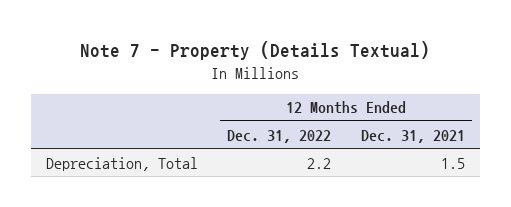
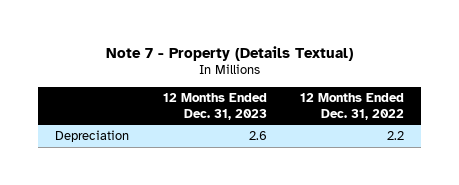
[360,129,465,143] Dec. 31, 2021 -> none
none -> [162,92,267,120] 12 Months Ended Dec. 31, 2023
[45,156,198,171] Depreciation, Total -> [55,130,130,143] Depreciation

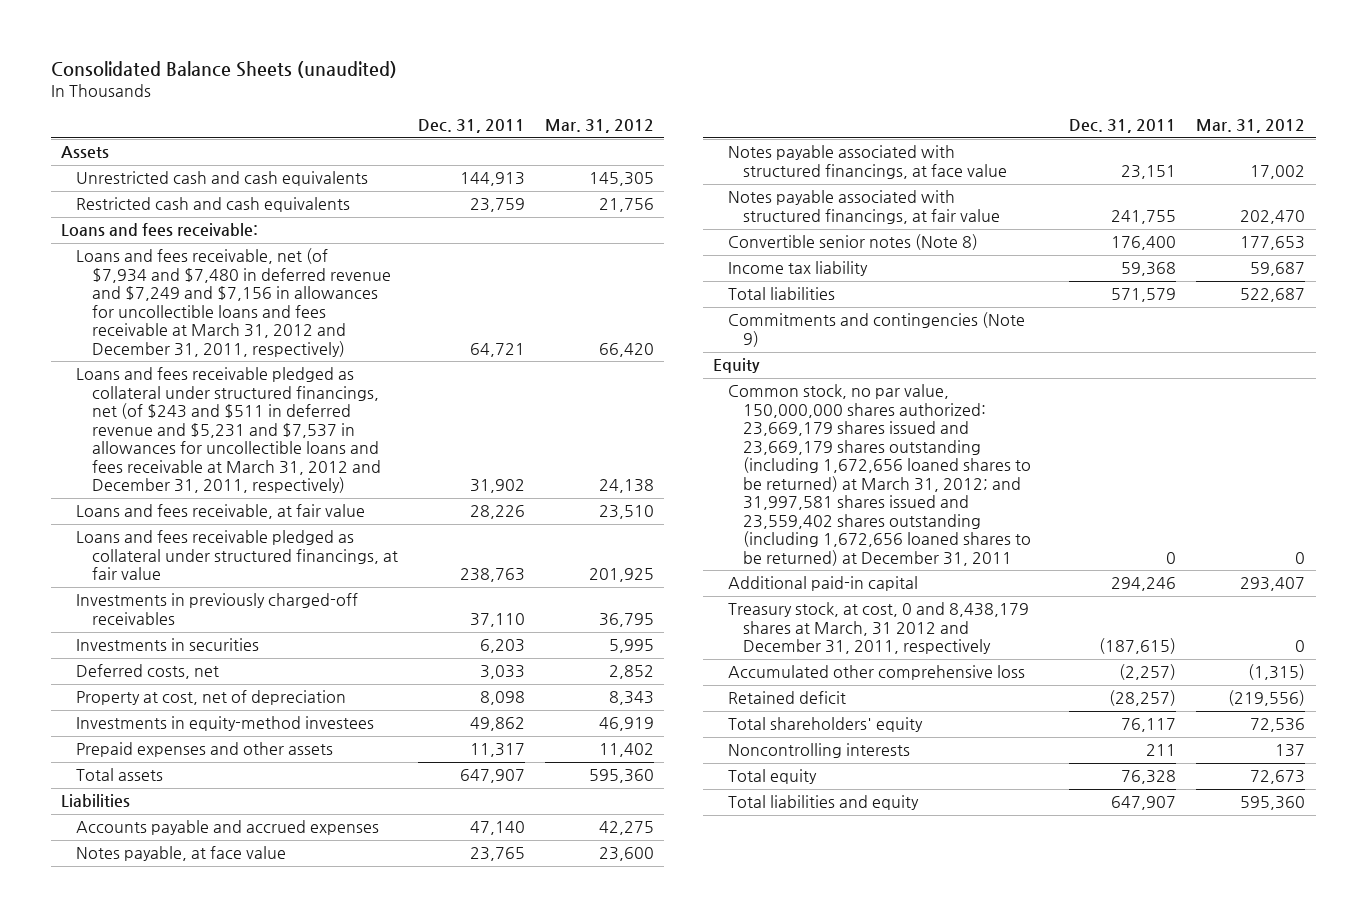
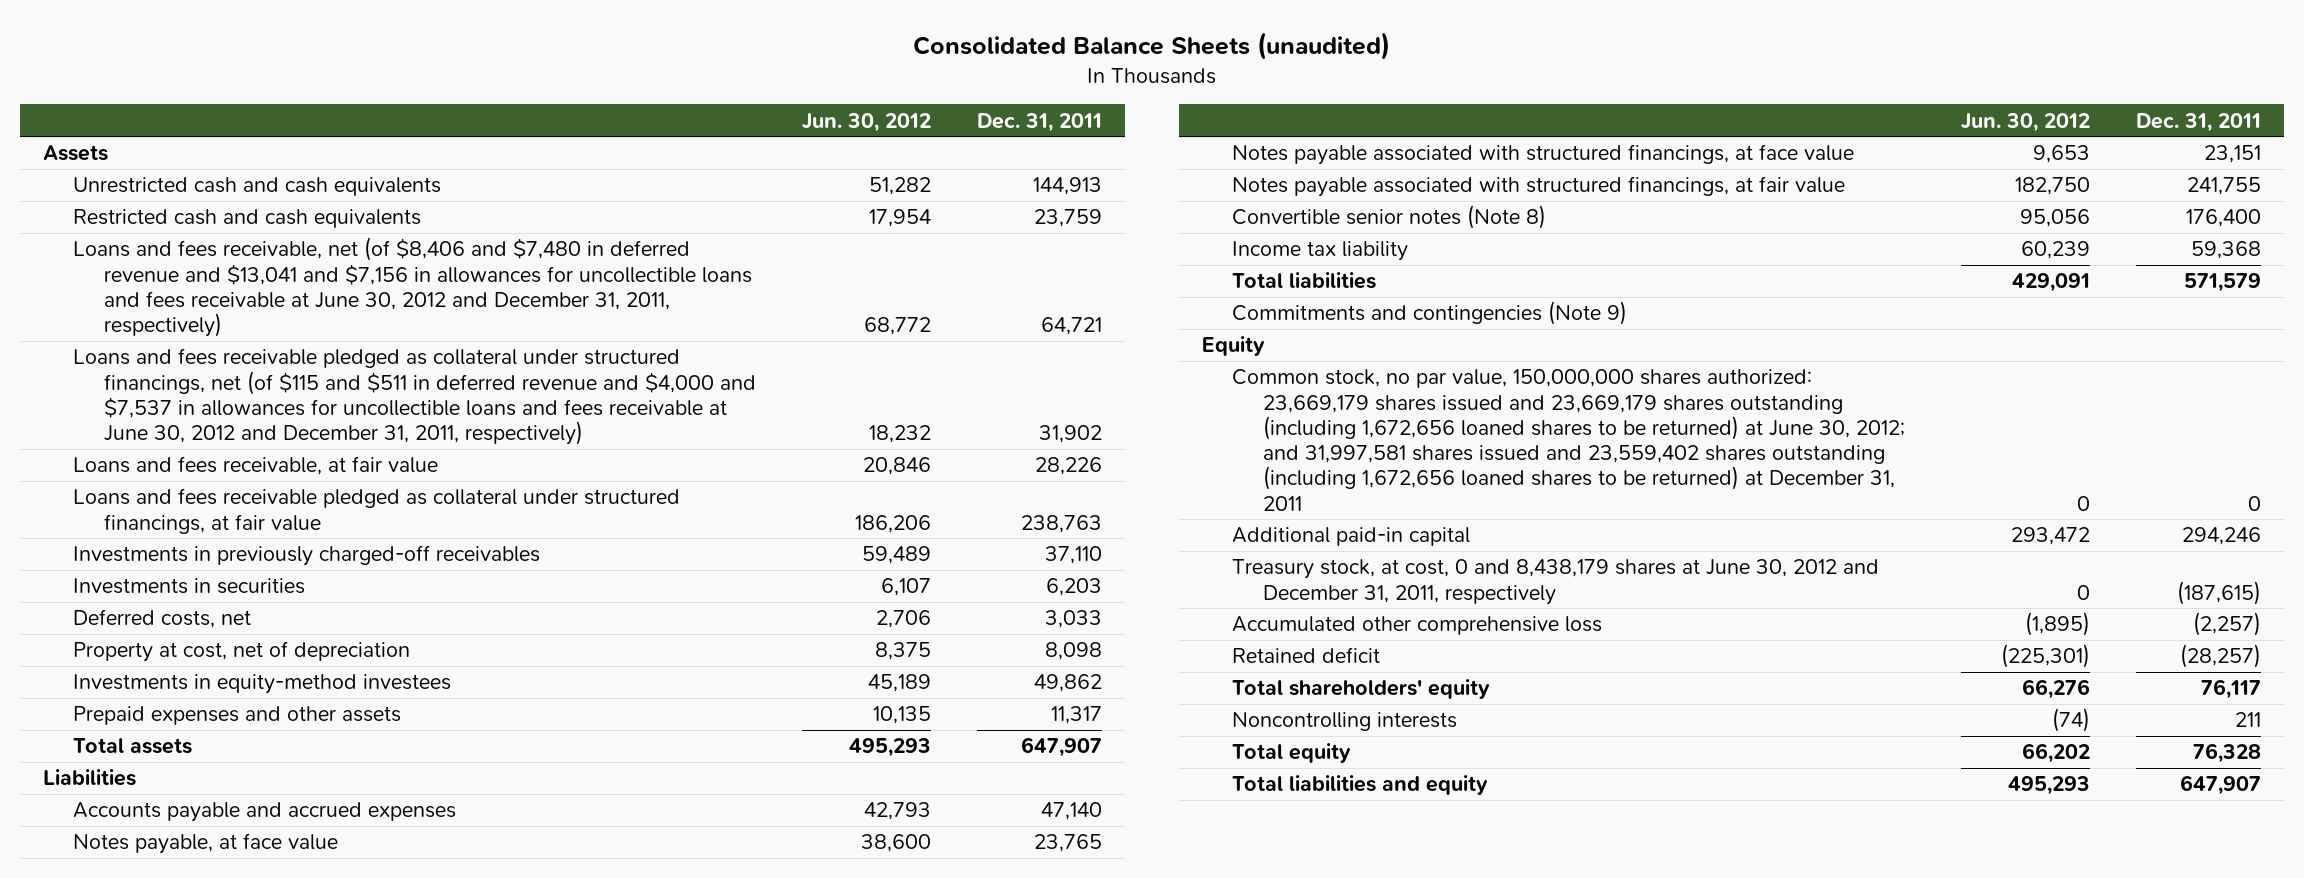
[544,119,654,134] Mar. 31, 2012 -> none
none -> [801,112,931,132] Jun. 30, 2012
[60,223,258,238] Loans and fees receivable: -> none
[76,248,391,357] Loans and fees receivable, net (of $7,934 and $7,480 in deferred revenue and $7,249 and $7,156 in allowances for uncollectible loans and fees receivable at March 31, 2012 and December 31, 2011, respectively) -> [73,237,752,338] Loans and fees receivable, net (of $8,406 and $7,480 in deferred revenue and $13,041 and $7,156 in allowances for uncollectible loans and fees receivable at June 30, 2012 and December 31, 2011, respectively)
[76,367,381,494] Loans and fees receivable pledged as collateral under structured financings, net (of $243 and $511 in deferred revenue and $5,231 and $7,537 in allowances for uncollectible loans and fees receivable at March 31, 2012 and December 31, 2011, respectively) -> [73,348,756,446] Loans and fees receivable pledged as collateral under structured financings, net (of $115 and $511 in deferred revenue and $4,000 and $7,537 in allowances for uncollectible loans and fees receivable at June 30, 2012 and December 31, 2011, respectively)
[728,384,1032,566] Common stock, no par value, 150,000,000 shares authorized: 23,669,179 shares issued and 23,669,179 shares outstanding (including 1,672,656 loaned shares to be returned) at March 31, 2012; and 31,997,581 shares issued and 23,559,402 shares outstanding (including 1,672,656 loaned shares to be returned) at December 31, 2011 -> [1232,369,1905,511] Common stock, no par value, 150,000,000 shares authorized: 23,669,179 shares issued and 23,669,179 shares outstanding (including 1,672,656 loaned shares to be returned) at June 30, 2012; and 31,997,581 shares issued and 23,559,402 shares outstanding (including 1,672,656 loaned shares to be returned) at December 31, 2011
[728,602,1030,655] Treasury stock, at cost, 0 and 8,438,179 shares at March, 31 2012 and December 31, 2011, respectively -> [1232,559,1880,605] Treasury stock, at cost, 0 and 8,438,179 shares at June 30, 2012 and December 31, 2011, respectively

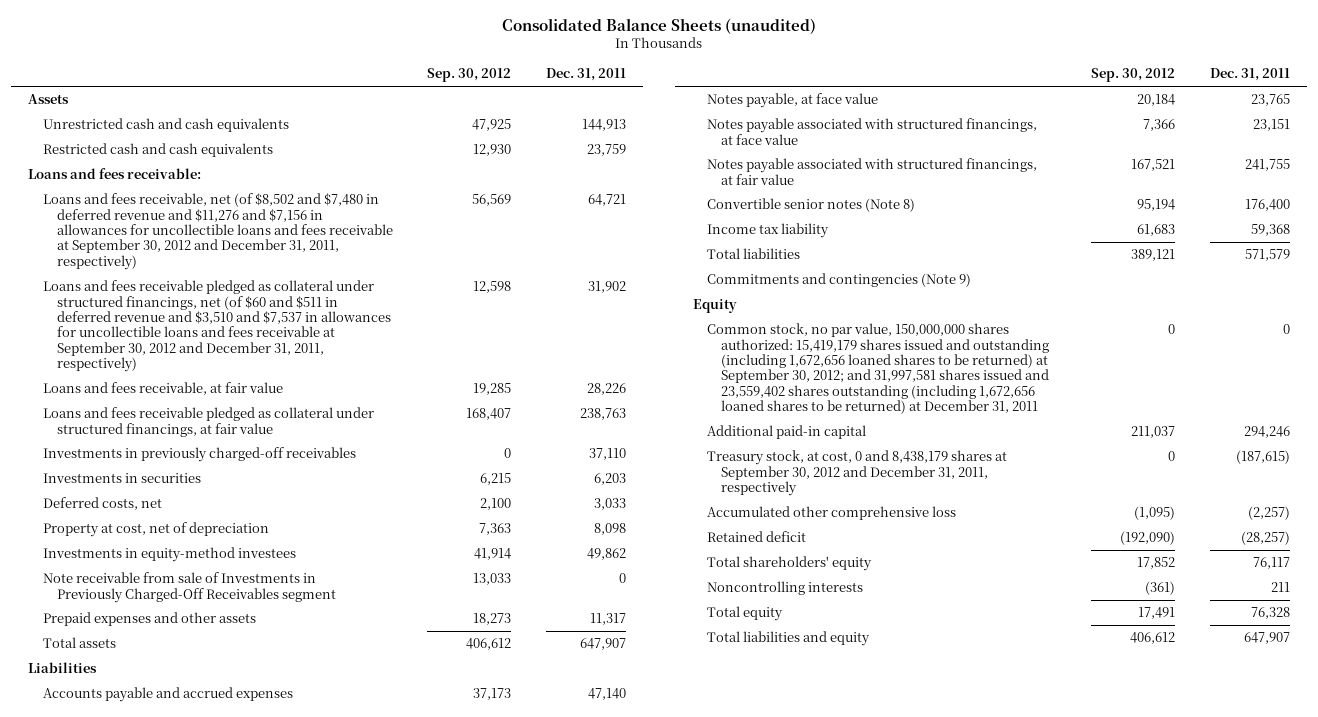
[801,112,931,132] Jun. 30, 2012 -> none
none -> [427,68,512,83] Sep. 30, 2012
none -> [28,168,202,180] Loans and fees receivable:
[73,237,752,338] Loans and fees receivable, net (of $8,406 and $7,480 in deferred revenue and $13,041 and $7,156 in allowances for uncollectible loans and fees receivable at June 30, 2012 and December 31, 2011, respectively) -> [42,193,393,270] Loans and fees receivable, net (of $8,502 and $7,480 in deferred revenue and $11,276 and $7,156 in allowances for uncollectible loans and fees receivable at September 30, 2012 and December 31, 2011, respectively)
[73,348,756,446] Loans and fees receivable pledged as collateral under structured financings, net (of $115 and $511 in deferred revenue and $4,000 and $7,537 in allowances for uncollectible loans and fees receivable at June 30, 2012 and December 31, 2011, respectively) -> [42,280,391,373] Loans and fees receivable pledged as collateral under structured financings, net (of $60 and $511 in deferred revenue and $3,510 and $7,537 in allowances for uncollectible loans and fees receivable at September 30, 2012 and December 31, 2011, respectively)
none -> [42,572,336,603] Note receivable from sale of Investments in Previously Charged-Off Receivables segment
[1232,369,1905,511] Common stock, no par value, 150,000,000 shares authorized: 23,669,179 shares issued and 23,669,179 shares outstanding (including 1,672,656 loaned shares to be returned) at June 30, 2012; and 31,997,581 shares issued and 23,559,402 shares outstanding (including 1,672,656 loaned shares to be returned) at December 31, 2011 -> [706,323,1049,415] Common stock, no par value, 150,000,000 shares authorized: 15,419,179 shares issued and outstanding (including 1,672,656 loaned shares to be returned) at September 30, 2012; and 31,997,581 shares issued and 23,559,402 shares outstanding (including 1,672,656 loaned shares to be returned) at December 31, 2011
[1232,559,1880,605] Treasury stock, at cost, 0 and 8,438,179 shares at June 30, 2012 and December 31, 2011, respectively -> [706,450,1007,496] Treasury stock, at cost, 0 and 8,438,179 shares at September 30, 2012 and December 31, 2011, respectively

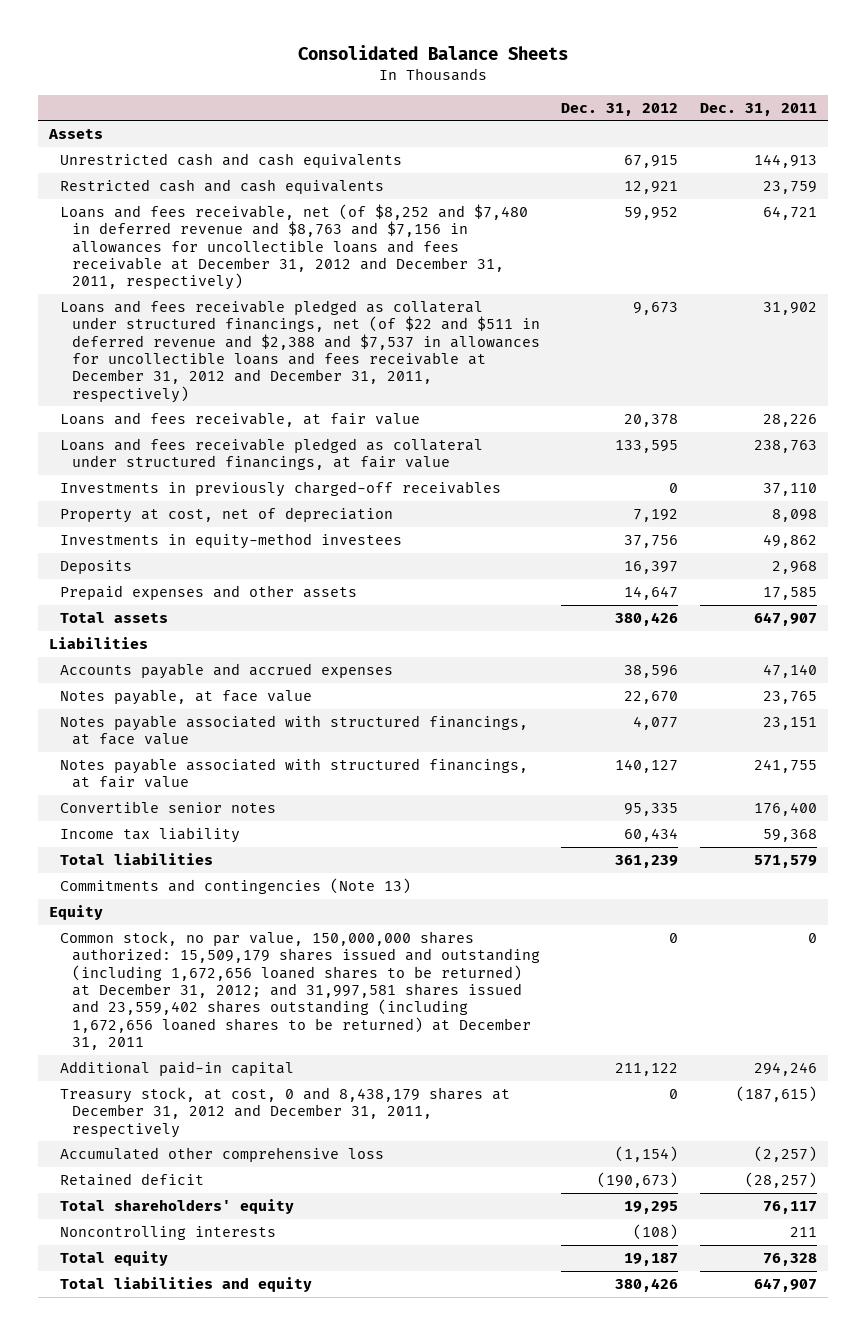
[502,18,817,35] Consolidated Balance Sheets (unaudited) -> [297,45,568,61] Consolidated Balance Sheets
[427,68,512,83] Sep. 30, 2012 -> none
none -> [561,102,679,116] Dec. 31, 2012
[28,168,202,180] Loans and fees receivable: -> none
[42,193,393,270] Loans and fees receivable, net (of $8,502 and $7,480 in deferred revenue and $11,276 and $7,156 in allowances for uncollectible loans and fees receivable at September 30, 2012 and December 31, 2011, respectively) -> [60,203,529,291] Loans and fees receivable, net (of $8,252 and $7,480 in deferred revenue and $8,763 and $7,156 in allowances for uncollectible loans and fees receivable at December 31, 2012 and December 31, 2011, respectively)
[42,280,391,373] Loans and fees receivable pledged as collateral under structured financings, net (of $60 and $511 in deferred revenue and $3,510 and $7,537 in allowances for uncollectible loans and fees receivable at September 30, 2012 and December 31, 2011, respectively) -> [60,299,540,403] Loans and fees receivable pledged as collateral under structured financings, net (of $22 and $511 in deferred revenue and $2,388 and $7,537 in allowances for uncollectible loans and fees receivable at December 31, 2012 and December 31, 2011, respectively)
[42,473,201,484] Investments in securities -> none
[42,497,162,511] Deferred costs, net -> none
[42,572,336,603] Note receivable from sale of Investments in Previously Charged-Off Receivables segment -> none
none -> [60,559,133,574] Deposits
[589,613,626,626] 11,317 -> [763,586,818,600] 17,585
[706,198,915,213] Convertible senior notes (Note 8) -> [60,800,277,813] Convertible senior notes
[706,273,971,288] Commitments and contingencies (Note 9) -> [60,877,412,894] Commitments and contingencies (Note 13)
[706,323,1049,415] Common stock, no par value, 150,000,000 shares authorized: 15,419,179 shares issued and outstanding (including 1,672,656 loaned shares to be returned) at September 30, 2012; and 31,997,581 shares issued and 23,559,402 shares outstanding (including 1,672,656 loaned shares to be returned) at December 31, 2011 -> [60,930,540,1050] Common stock, no par value, 150,000,000 shares authorized: 15,509,179 shares issued and outstanding (including 1,672,656 loaned shares to be returned) at December 31, 2012; and 31,997,581 shares issued and 23,559,402 shares outstanding (including 1,672,656 loaned shares to be returned) at December 31, 2011
[706,450,1007,496] Treasury stock, at cost, 0 and 8,438,179 shares at September 30, 2012 and December 31, 2011, respectively -> [60,1086,511,1138] Treasury stock, at cost, 0 and 8,438,179 shares at December 31, 2012 and December 31, 2011, respectively

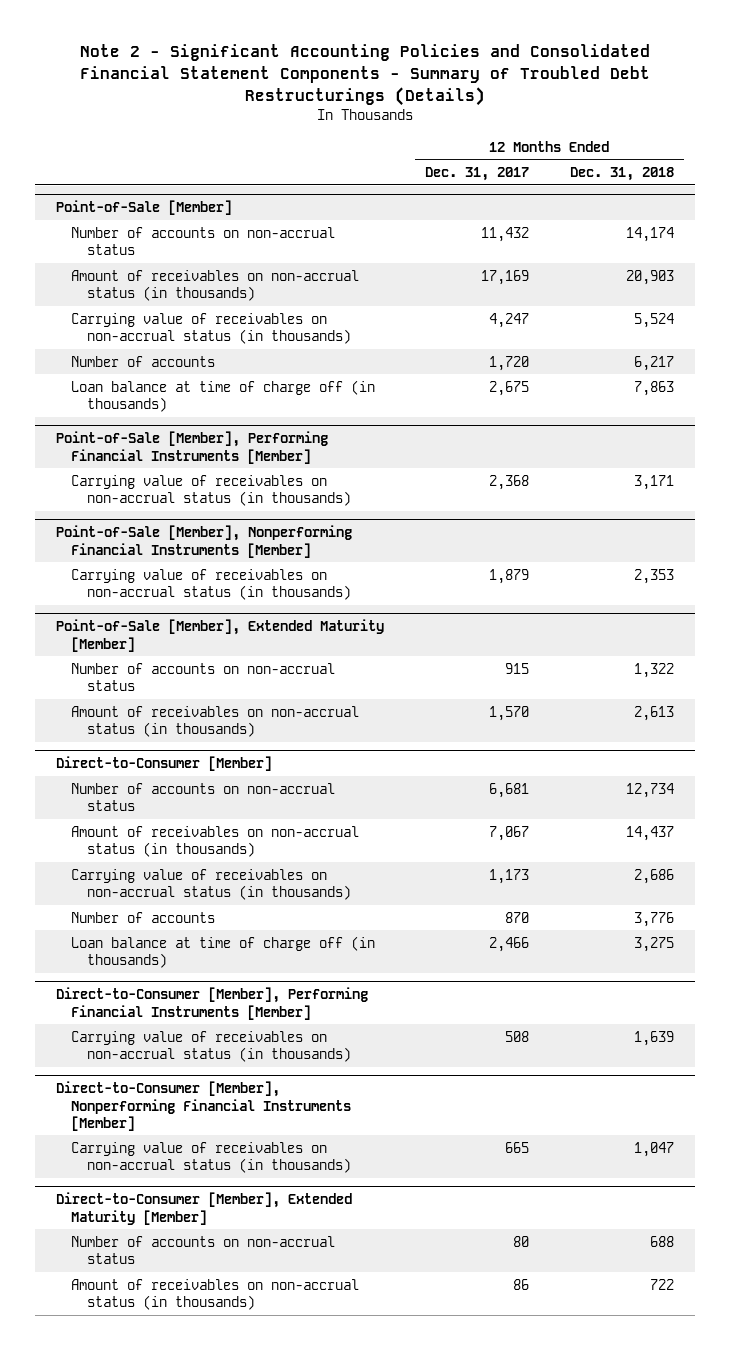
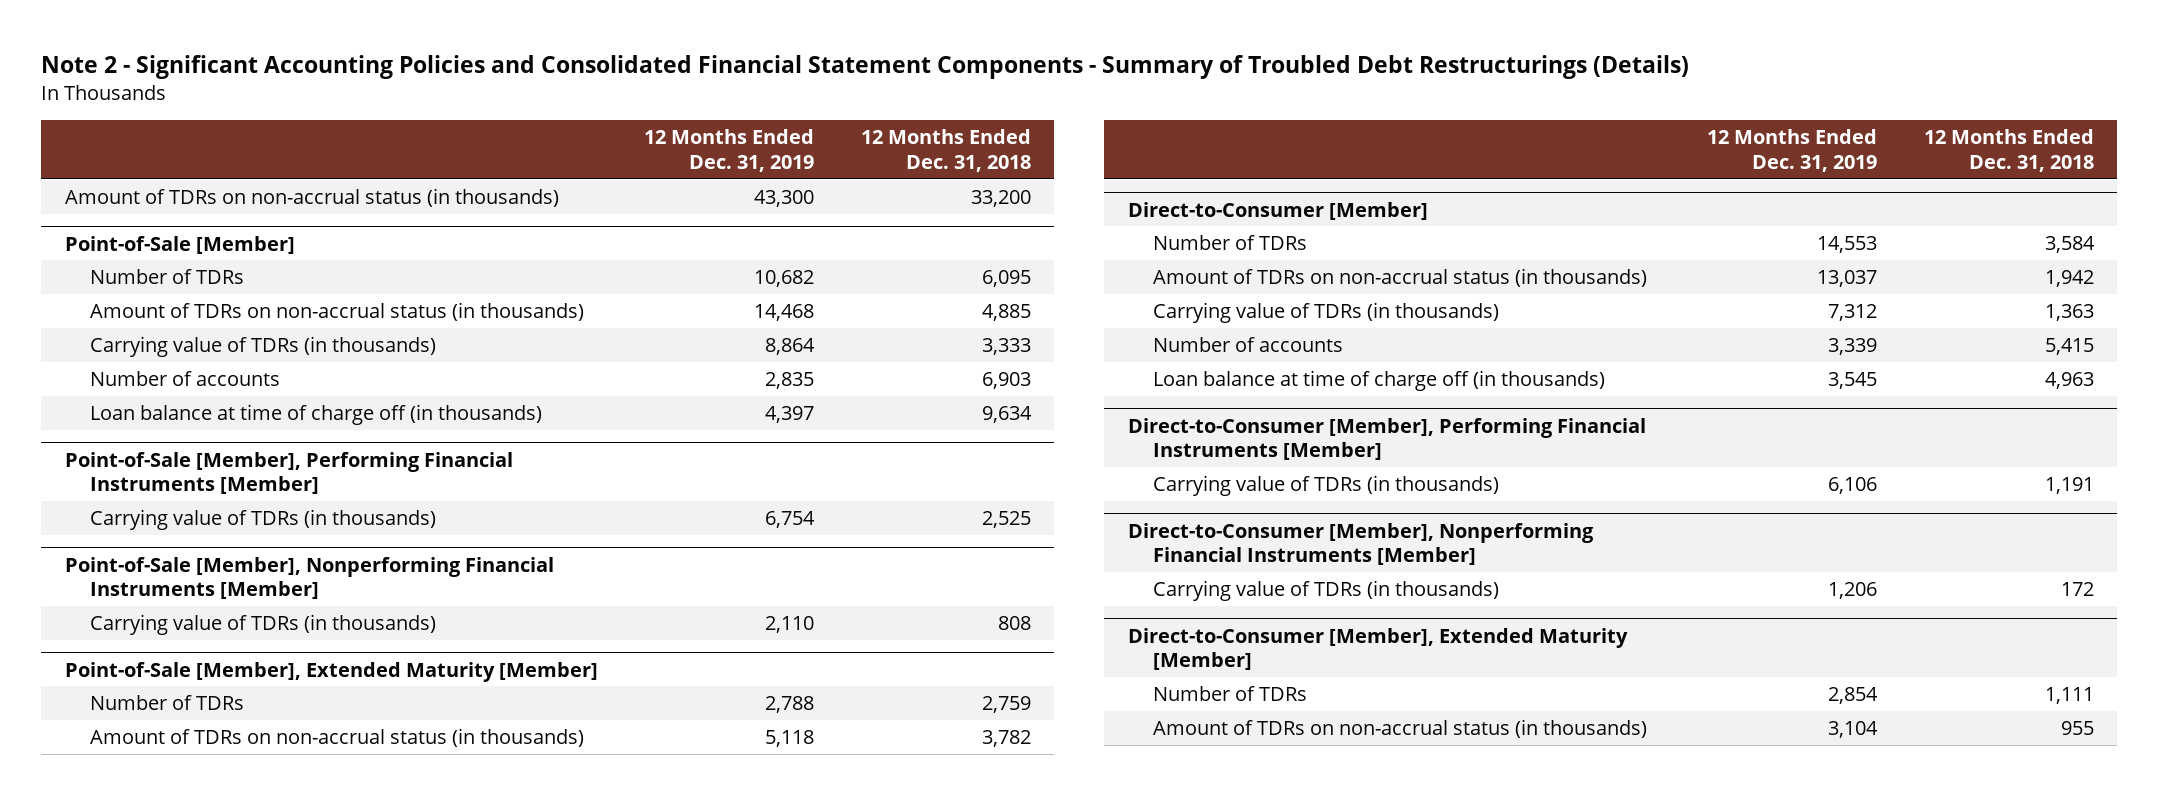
[424,166,529,181] Dec. 31, 2017 -> none
none -> [644,128,815,172] 12 Months Ended Dec. 31, 2019
none -> [64,188,559,208] Amount of TDRs on non-accrual status (in thousands)
[71,226,336,255] Number of accounts on non-accrual status -> [89,269,244,285] Number of TDRs
[626,226,675,242] 14,174 -> [981,270,1031,288] 6,095
[71,269,360,301] Amount of receivables on non-accrual status (in thousands) -> [89,302,584,322] Amount of TDRs on non-accrual status (in thousands)
[626,269,675,285] 20,903 -> [981,304,1031,322] 4,885
[71,312,351,344] Carrying value of receivables on non-accrual status (in thousands) -> [89,336,436,358] Carrying value of TDRs (in thousands)
[634,312,675,328] 5,524 -> [981,338,1031,356] 3,333
[634,355,675,371] 6,217 -> [981,372,1031,390] 6,903
[634,380,675,396] 7,863 -> [981,406,1032,424] 9,634
[71,474,351,506] Carrying value of receivables on non-accrual status (in thousands) -> [89,509,436,531] Carrying value of TDRs (in thousands)
[634,474,675,490] 3,171 -> [981,511,1031,529] 2,525
[71,568,351,600] Carrying value of receivables on non-accrual status (in thousands) -> [89,614,436,636] Carrying value of TDRs (in thousands)
[634,568,675,584] 2,353 -> [997,616,1031,631] 808
[71,662,336,691] Number of accounts on non-accrual status -> [89,695,244,711] Number of TDRs
[634,662,675,678] 1,322 -> [981,696,1031,714] 2,759
[71,705,360,737] Amount of receivables on non-accrual status (in thousands) -> [89,728,584,748] Amount of TDRs on non-accrual status (in thousands)
[634,705,675,721] 2,613 -> [981,730,1031,748] 3,782
[71,782,336,811] Number of accounts on non-accrual status -> [1152,235,1307,251] Number of TDRs
[626,782,675,798] 12,734 -> [2044,236,2095,254] 3,584
[71,825,360,857] Amount of receivables on non-accrual status (in thousands) -> [1152,268,1647,288] Amount of TDRs on non-accrual status (in thousands)
[626,825,675,841] 14,437 -> [2044,270,2094,288] 1,942
[71,868,351,900] Carrying value of receivables on non-accrual status (in thousands) -> [1152,302,1499,324] Carrying value of TDRs (in thousands)
[634,868,675,884] 2,686 -> [2044,304,2094,322] 1,363
[634,911,675,927] 3,776 -> [2044,338,2094,356] 5,415
[634,936,675,952] 3,275 -> [2044,372,2094,390] 4,963
[71,1030,351,1062] Carrying value of receivables on non-accrual status (in thousands) -> [1152,475,1499,497] Carrying value of TDRs (in thousands)
[634,1030,675,1046] 1,639 -> [2044,477,2094,495] 1,191
[71,1141,351,1173] Carrying value of receivables on non-accrual status (in thousands) -> [1152,580,1499,602] Carrying value of TDRs (in thousands)
[634,1141,675,1157] 1,047 -> [2060,582,2094,597] 172
[71,1235,336,1264] Number of accounts on non-accrual status -> [1152,686,1307,702] Number of TDRs
[650,1235,675,1247] 688 -> [2044,687,2094,705] 1,111
[71,1278,360,1310] Amount of receivables on non-accrual status (in thousands) -> [1152,719,1647,739] Amount of TDRs on non-accrual status (in thousands)
[650,1278,675,1290] 722 -> [2060,721,2094,736] 955

